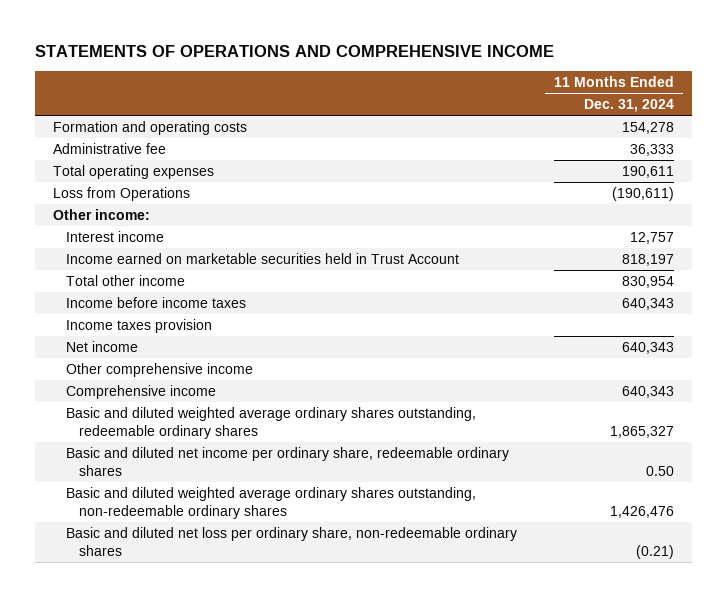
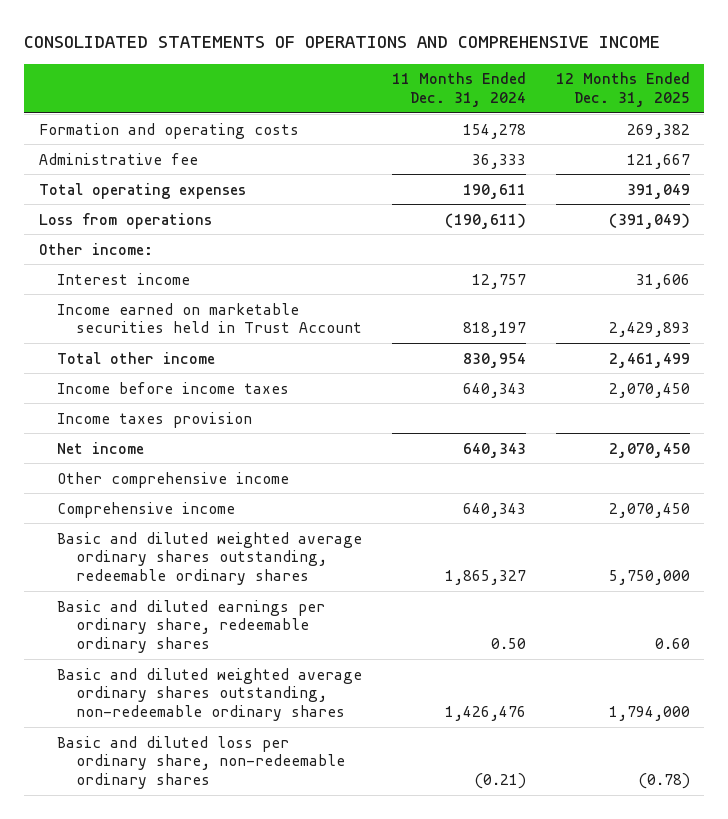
[34,44,554,57] STATEMENTS OF OPERATIONS AND COMPREHENSIVE INCOME -> [23,36,660,49] CONSOLIDATED STATEMENTS OF OPERATIONS AND COMPREHENSIVE INCOME
none -> [555,72,690,108] 12 Months Ended Dec. 31, 2025
[53,187,191,202] Loss from Operations -> [38,212,212,229] Loss from operations
[65,447,509,476] Basic and diluted net income per ordinary share, redeemable ordinary shares -> [57,599,326,654] Basic and diluted earnings per ordinary share, redeemable ordinary shares
[65,527,517,556] Basic and diluted net loss per ordinary share, non-redeemable ordinary shares -> [57,735,345,790] Basic and diluted loss per ordinary share, non-redeemable ordinary shares

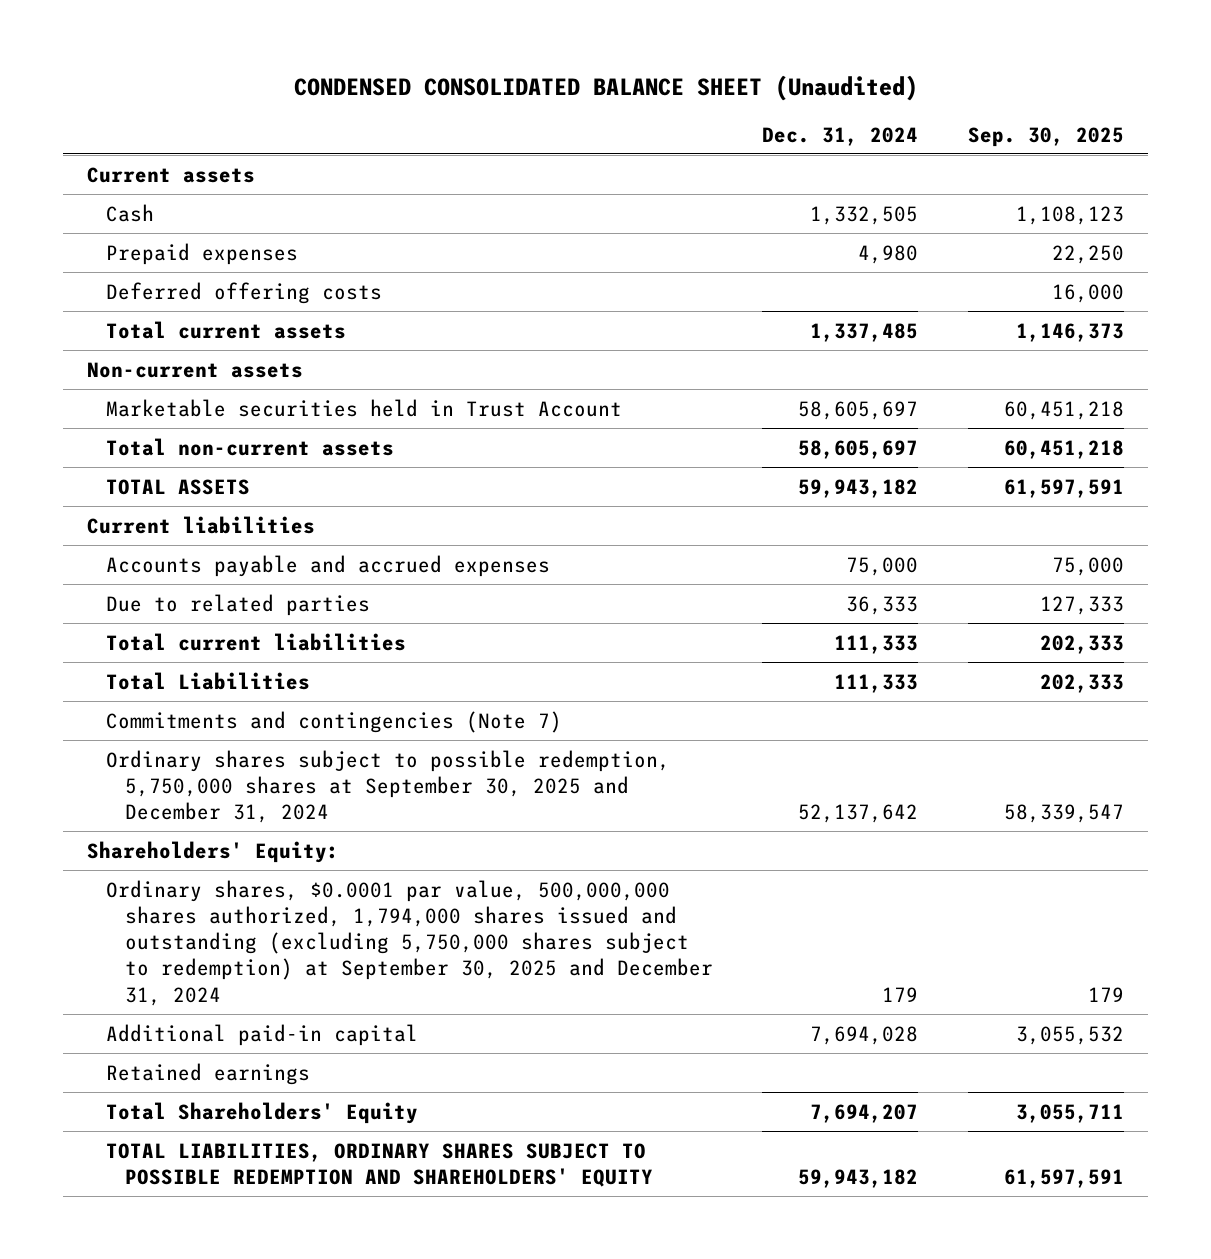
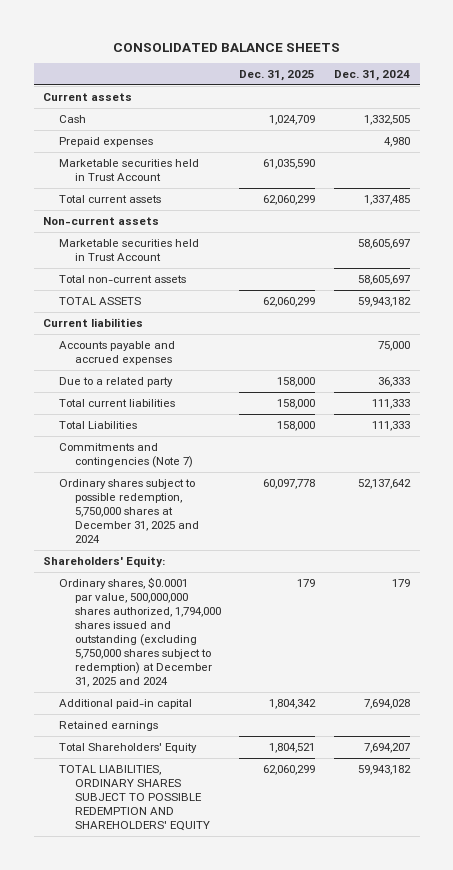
[293,74,918,101] CONDENSED CONSOLIDATED BALANCE SHEET (Unaudited) -> [112,42,340,52] CONSOLIDATED BALANCE SHEETS
[967,126,1124,147] Sep. 30, 2025 -> none
none -> [239,70,316,82] Dec. 31, 2025
[106,281,383,304] Deferred offering costs -> none
none -> [58,159,199,182] Marketable securities held in Trust Account
[106,593,371,616] Due to related parties -> [58,377,173,388] Due to a related party
[106,749,671,824] Ordinary shares subject to possible redemption, 5,750,000 shares at September 30, 2025 and December 31, 2024 -> [58,479,199,543] Ordinary shares subject to possible redemption, 5,750,000 shares at December 31, 2025 and 2024
[106,879,713,1006] Ordinary shares, $0.0001 par value, 500,000,000 shares authorized, 1,794,000 shares issued and outstanding (excluding 5,750,000 shares subject to redemption) at September 30, 2025 and December 31, 2024 -> [58,577,221,687] Ordinary shares, $0.0001 par value, 500,000,000 shares authorized, 1,794,000 shares issued and outstanding (excluding 5,750,000 shares subject to redemption) at December 31, 2025 and 2024

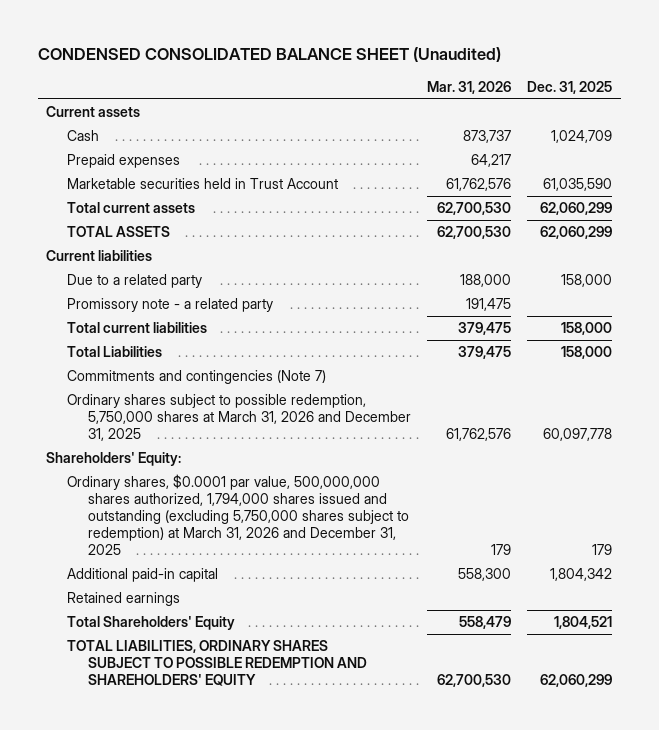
[112,42,340,52] CONSOLIDATED BALANCE SHEETS -> [38,47,502,63] CONDENSED CONSOLIDATED BALANCE SHEET (Unaudited)
[334,70,411,82] Dec. 31, 2024 -> none
none -> [427,80,512,94] Mar. 31, 2026
[42,217,159,226] Non-current assets -> none
[58,239,199,262] Marketable securities held in Trust Account -> none
[58,275,186,284] Total non-current assets -> none
[58,341,175,366] Accounts payable and accrued expenses -> none
none -> [67,298,274,313] Promissory note - a related party
[58,479,199,543] Ordinary shares subject to possible redemption, 5,750,000 shares at December 31, 2025 and 2024 -> [67,394,412,442] Ordinary shares subject to possible redemption, 5,750,000 shares at March 31, 2026 and December 31, 2025
[58,577,221,687] Ordinary shares, $0.0001 par value, 500,000,000 shares authorized, 1,794,000 shares issued and outstanding (excluding 5,750,000 shares subject to redemption) at December 31, 2025 and 2024 -> [67,474,410,555] Ordinary shares, $0.0001 par value, 500,000,000 shares authorized, 1,794,000 shares issued and outstanding (excluding 5,750,000 shares subject to redemption) at March 31, 2026 and December 31, 2025

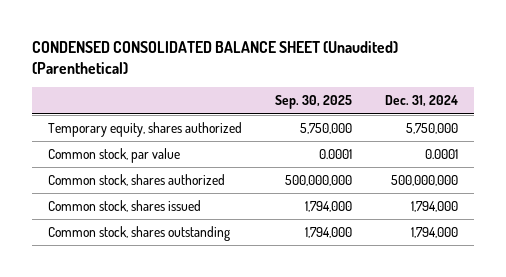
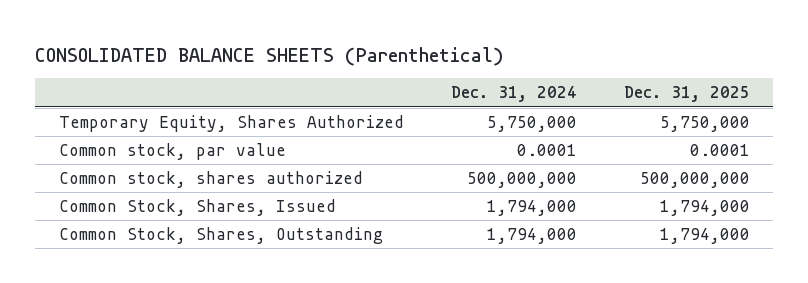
[31,40,398,74] CONDENSED CONSOLIDATED BALANCE SHEET (Unaudited) (Parenthetical) -> [35,46,505,66] CONSOLIDATED BALANCE SHEETS (Parenthetical)
[274,95,352,110] Sep. 30, 2025 -> none
none -> [623,86,750,103] Dec. 31, 2025
[48,122,243,138] Temporary equity, shares authorized -> [58,114,404,132] Temporary Equity, Shares Authorized
[48,200,202,213] Common stock, shares issued -> [58,198,336,216] Common Stock, Shares, Issued
[48,226,231,242] Common stock, shares outstanding -> [58,226,383,244] Common Stock, Shares, Outstanding

